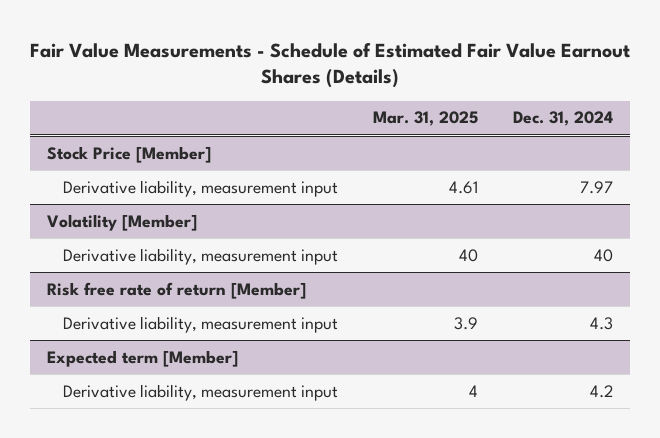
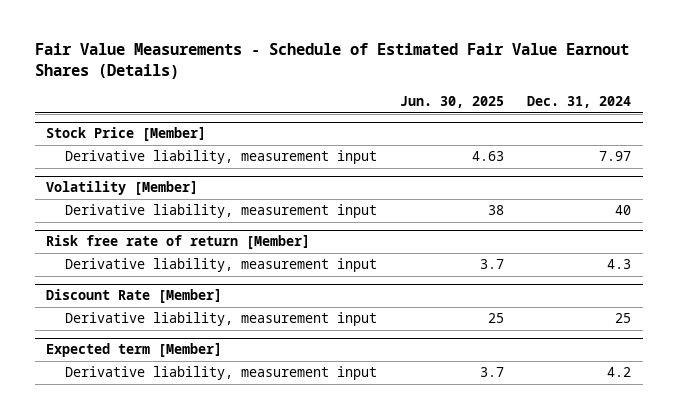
[373,111,479,127] Mar. 31, 2025 -> none
none -> [399,96,504,109] Jun. 30, 2025
none -> [46,289,223,304] Discount Rate [Member]
none -> [64,312,377,327] Derivative liability, measurement input

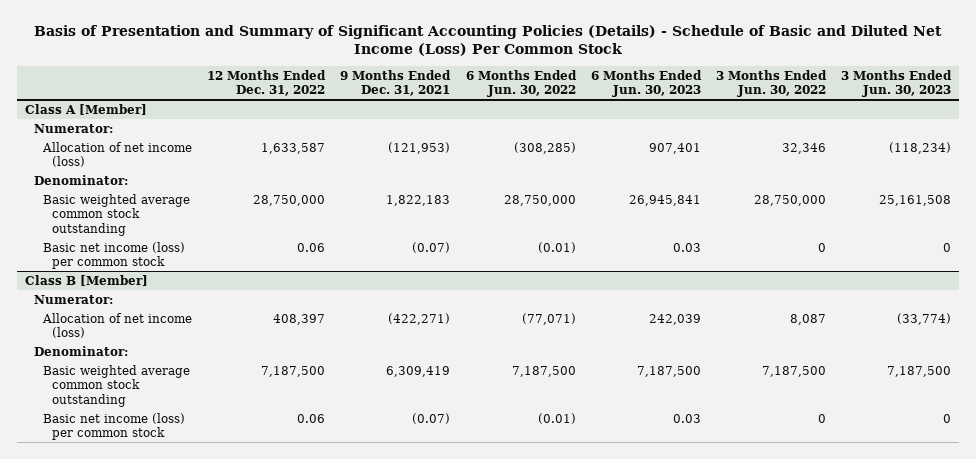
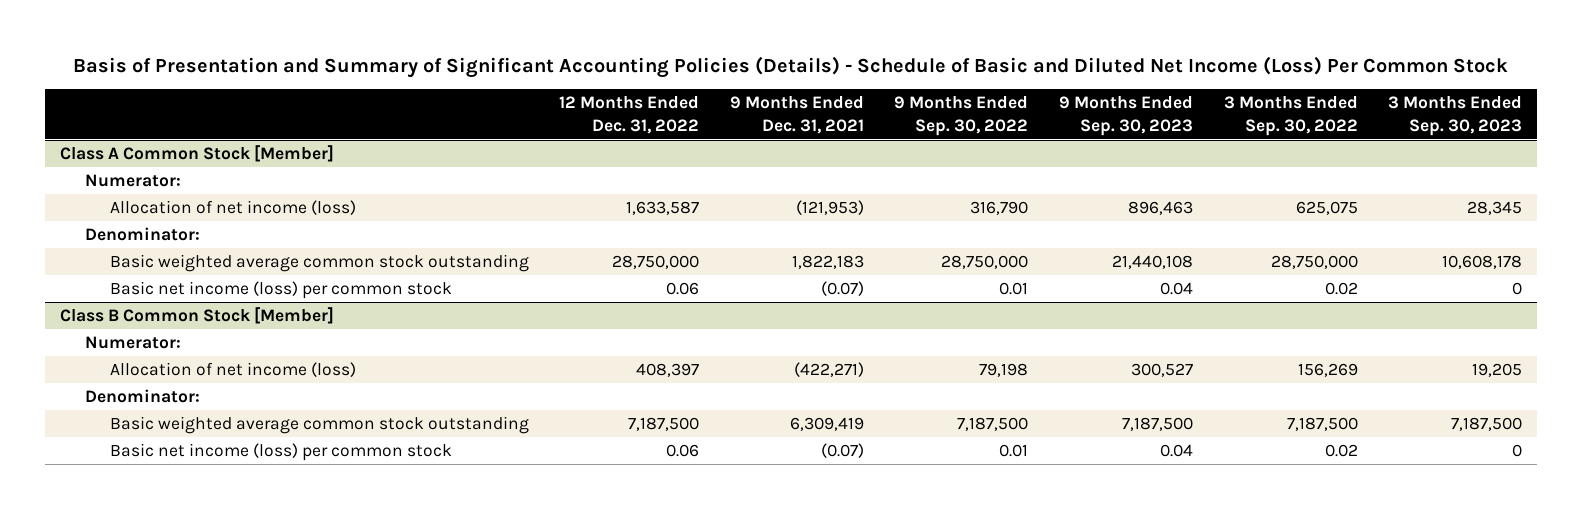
[465,69,577,98] 6 Months Ended Jun. 30, 2022 -> none
[590,69,702,98] 6 Months Ended Jun. 30, 2023 -> none
[716,69,828,98] 3 Months Ended Jun. 30, 2022 -> none
[841,69,953,98] 3 Months Ended Jun. 30, 2023 -> none
none -> [894,96,1029,136] 9 Months Ended Sep. 30, 2022
none -> [1058,96,1193,136] 9 Months Ended Sep. 30, 2023
none -> [1223,96,1358,136] 3 Months Ended Sep. 30, 2022
none -> [1388,96,1523,136] 3 Months Ended Sep. 30, 2023
[24,103,147,115] Class A [Member] -> [60,144,335,162] Class A Common Stock [Member]
[24,274,148,286] Class B [Member] -> [60,306,335,324] Class B Common Stock [Member]

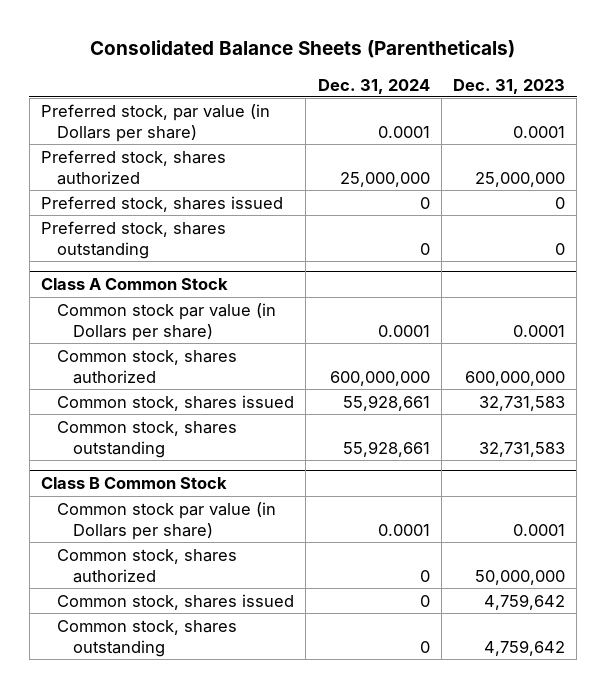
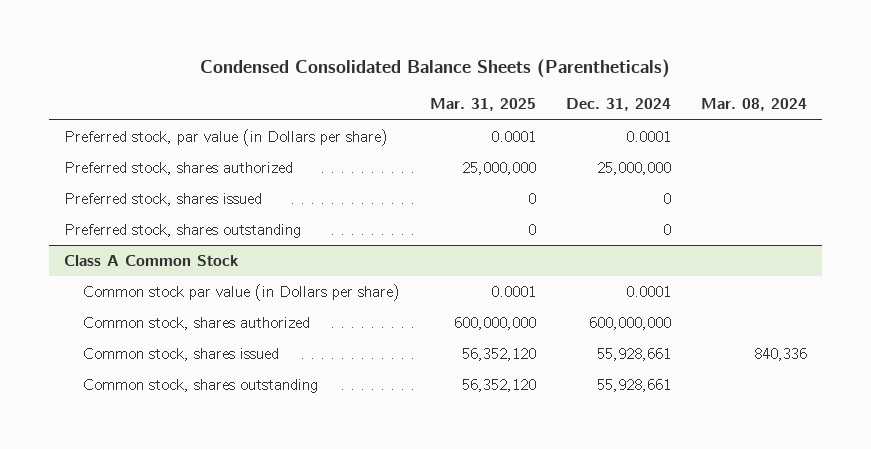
[90,40,516,59] Consolidated Balance Sheets (Parentheticals) -> [200,59,671,79] Condensed Consolidated Balance Sheets (Parentheticals)
[453,78,566,94] Dec. 31, 2023 -> none
none -> [429,98,536,112] Mar. 31, 2025
none -> [700,98,807,112] Mar. 08, 2024
[41,477,228,490] Class B Common Stock -> none
[57,501,277,540] Common stock par value (in Dollars per share) -> none
[57,548,238,583] Common stock, shares authorized -> none
[57,593,295,610] Common stock, shares issued -> none
[57,619,238,657] Common stock, shares outstanding -> none

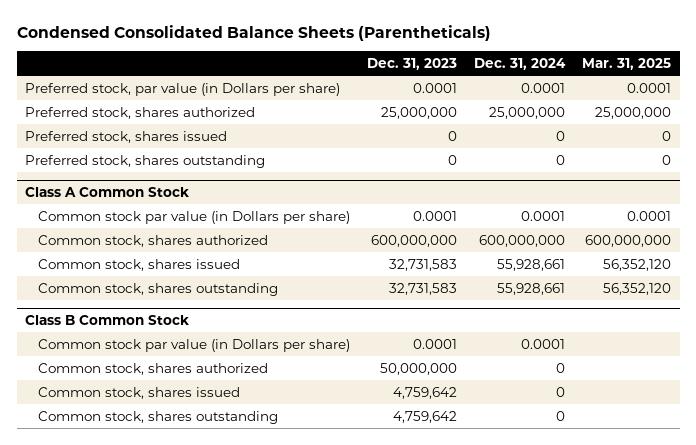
[700,98,807,112] Mar. 08, 2024 -> none
none -> [367,58,458,71] Dec. 31, 2023
none -> [25,315,190,326] Class B Common Stock
none -> [38,338,351,352] Common stock par value (in Dollars per share)
none -> [38,362,269,375] Common stock, shares authorized
none -> [38,386,241,399] Common stock, shares issued
none -> [38,410,279,424] Common stock, shares outstanding

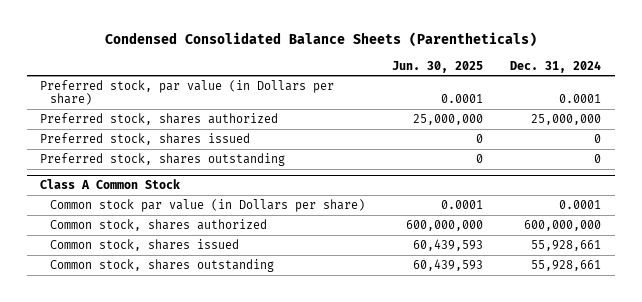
[367,58,458,71] Dec. 31, 2023 -> none
[582,58,672,71] Mar. 31, 2025 -> none
none -> [392,60,484,73] Jun. 30, 2025
[25,315,190,326] Class B Common Stock -> none
[38,338,351,352] Common stock par value (in Dollars per share) -> none
[38,362,269,375] Common stock, shares authorized -> none
[38,386,241,399] Common stock, shares issued -> none
[38,410,279,424] Common stock, shares outstanding -> none

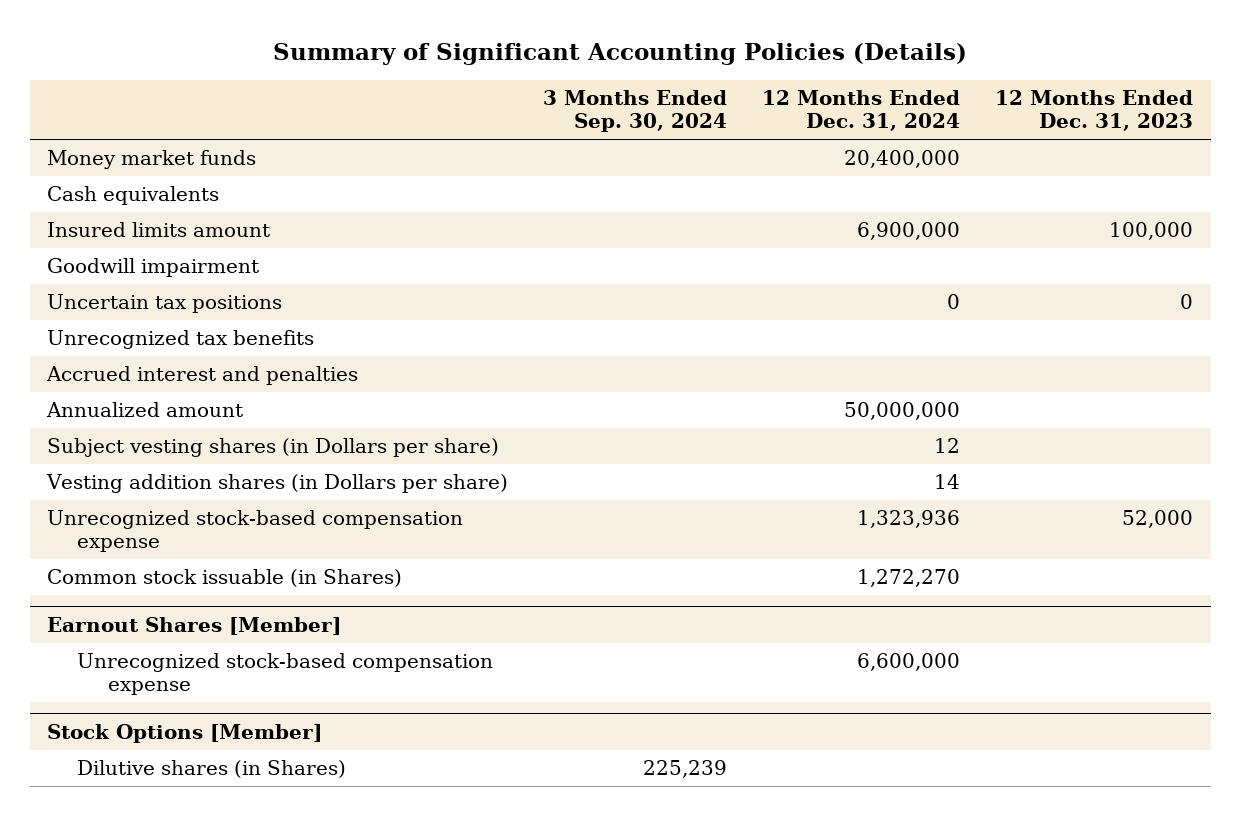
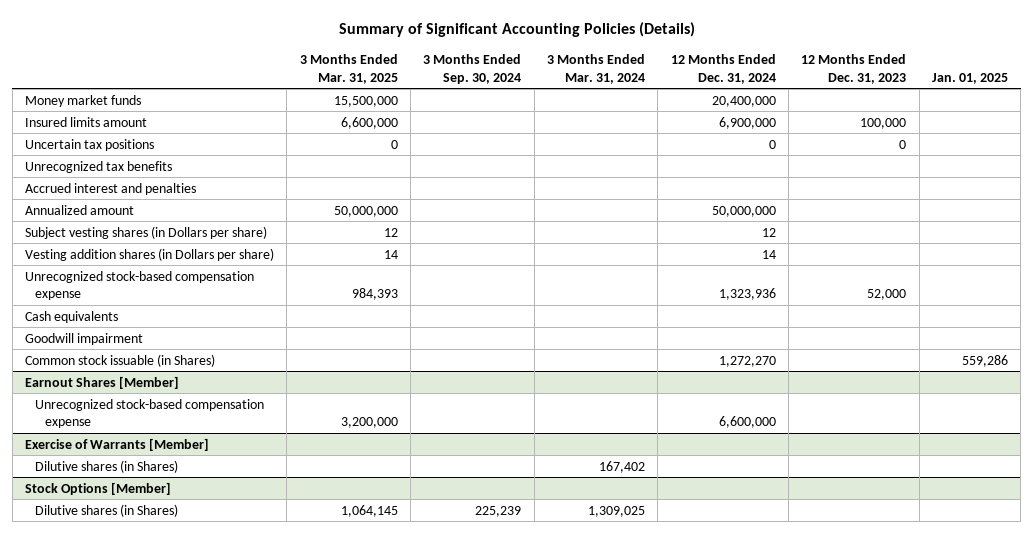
none -> [299,54,398,84] 3 Months Ended Mar. 31, 2025
none -> [547,54,646,84] 3 Months Ended Mar. 31, 2024
none -> [931,72,1008,84] Jan. 01, 2025
[47,186,220,206] Cash equivalents -> [25,310,119,323] Cash equivalents
[47,258,260,278] Goodwill impairment -> [25,332,144,345] Goodwill impairment
none -> [25,437,210,451] Exercise of Warrants [Member]
none -> [35,459,179,473] Dilutive shares (in Shares)

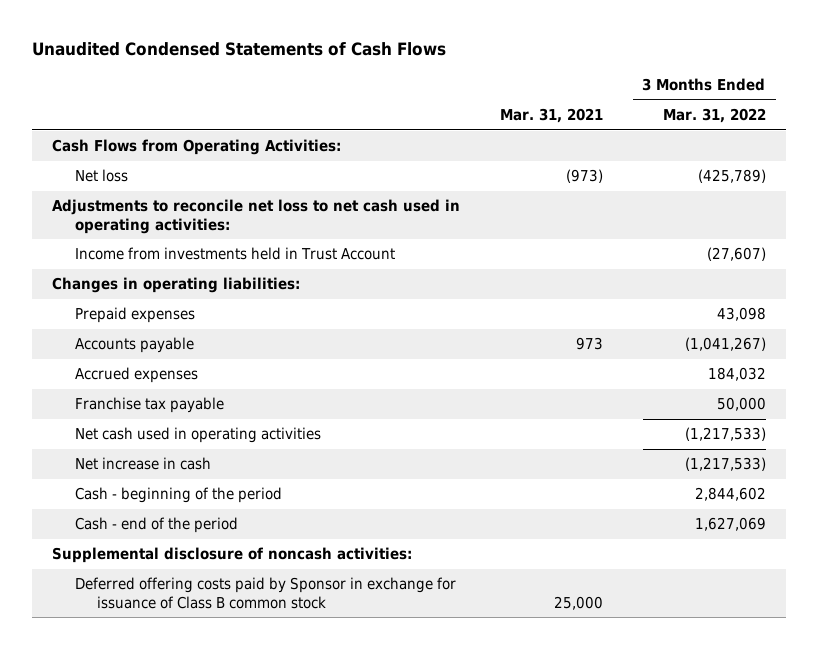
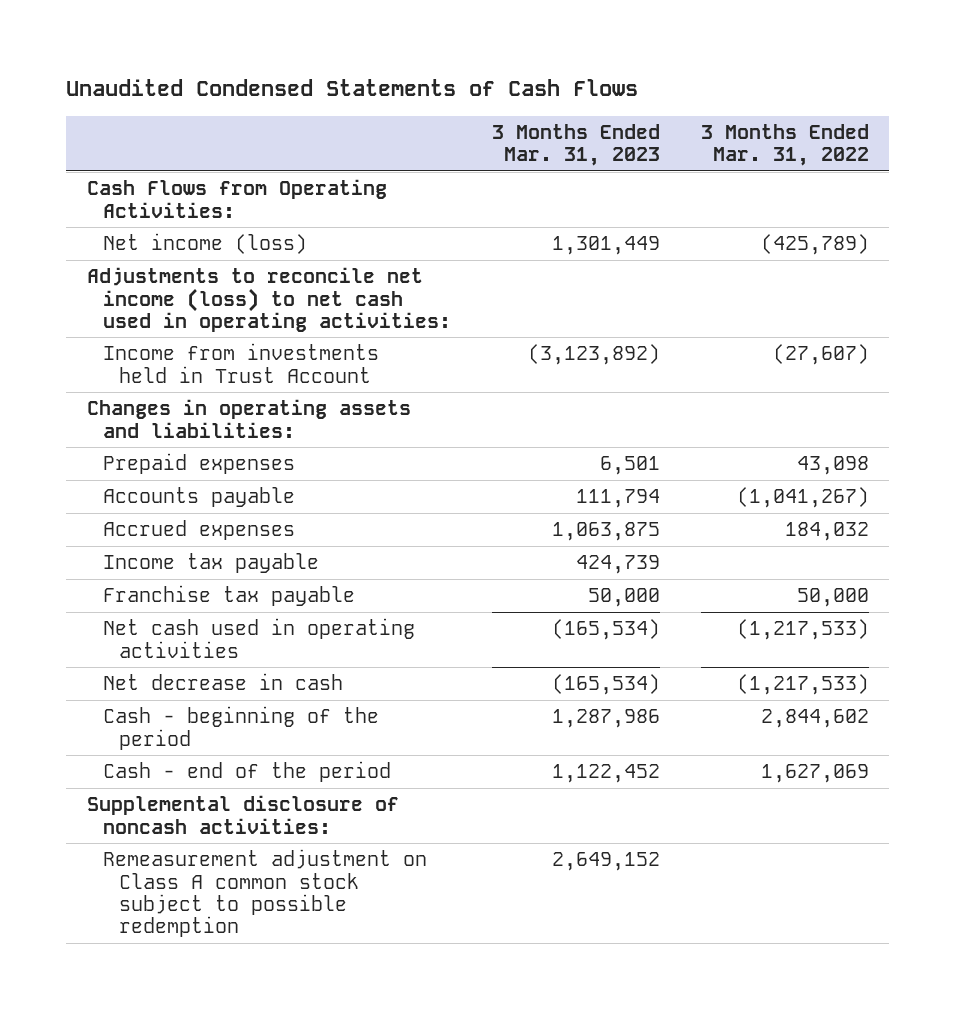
[499,108,603,124] Mar. 31, 2021 -> none
none -> [491,123,660,167] 3 Months Ended Mar. 31, 2023
[74,169,128,183] Net loss -> [102,233,307,255] Net income (loss)
[52,199,461,234] Adjustments to reconcile net loss to net cash used in operating activities: -> [86,267,451,332] Adjustments to reconcile net income (loss) to net cash used in operating activities:
[52,277,301,294] Changes in operating liabilities: -> [86,399,411,438] Changes in operating assets and liabilities:
none -> [102,553,319,574] Income tax payable
[74,457,211,471] Net increase in cash -> [102,673,343,691] Net decrease in cash
[74,577,456,609] Deferred offering costs paid by Sponsor in exchange for issuance of Class B common stock -> none
none -> [102,849,427,938] Remeasurement adjustment on Class A common stock subject to possible redemption

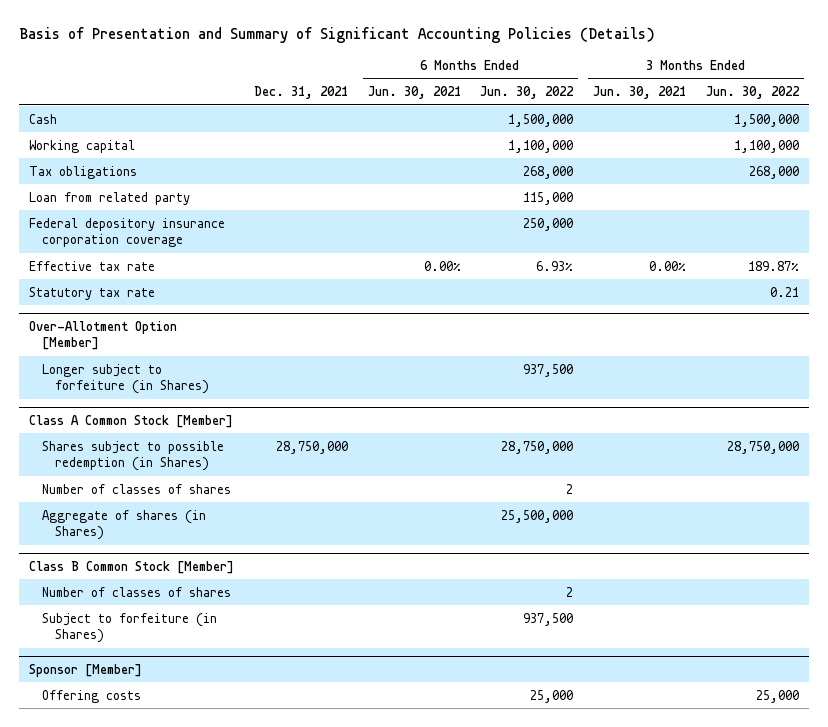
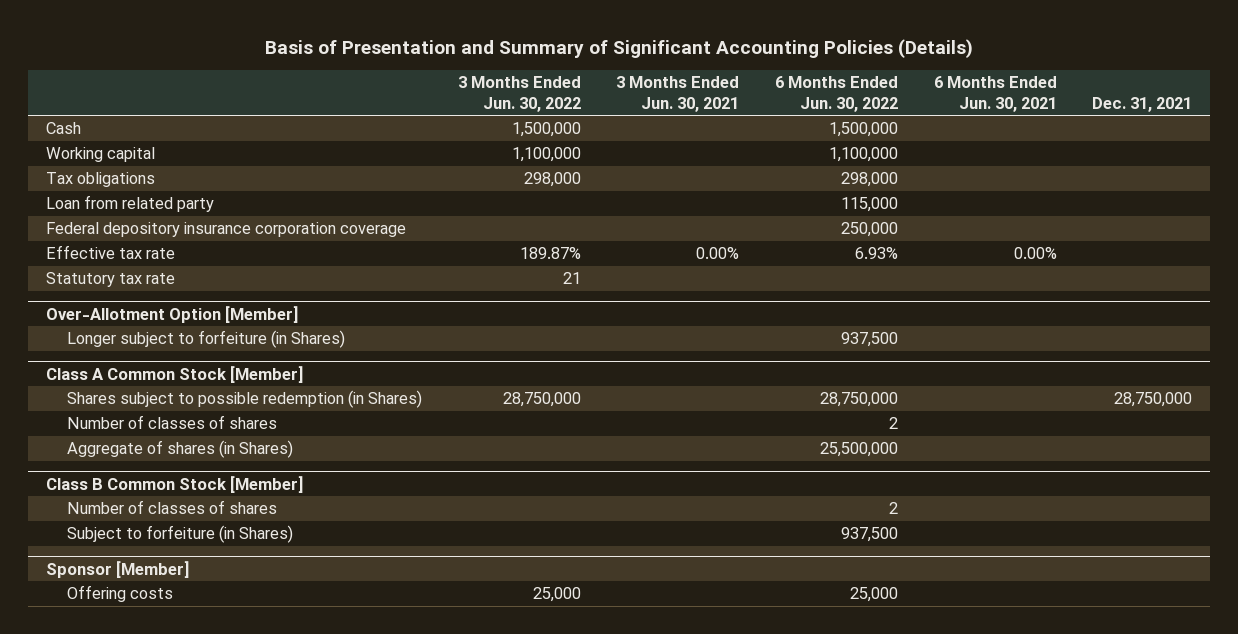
[523,165,574,179] 268,000 -> [841,172,899,188] 298,000
[748,165,799,179] 268,000 -> [523,172,581,188] 298,000
[769,286,799,297] 0.21 -> [562,272,581,285] 21

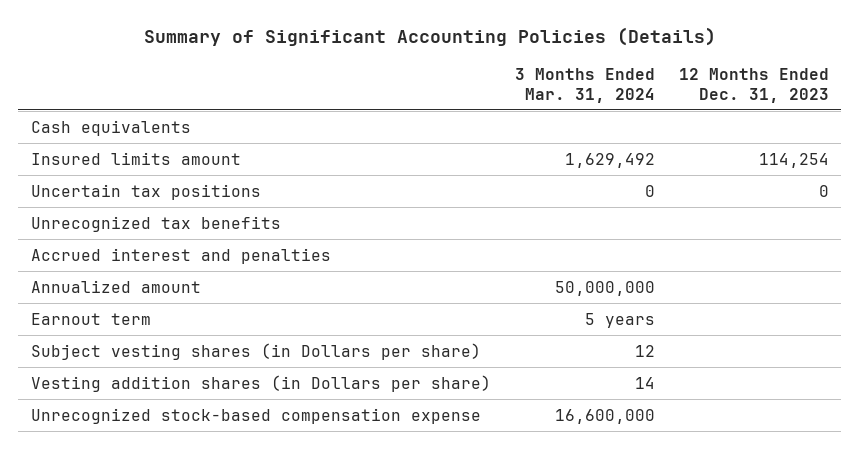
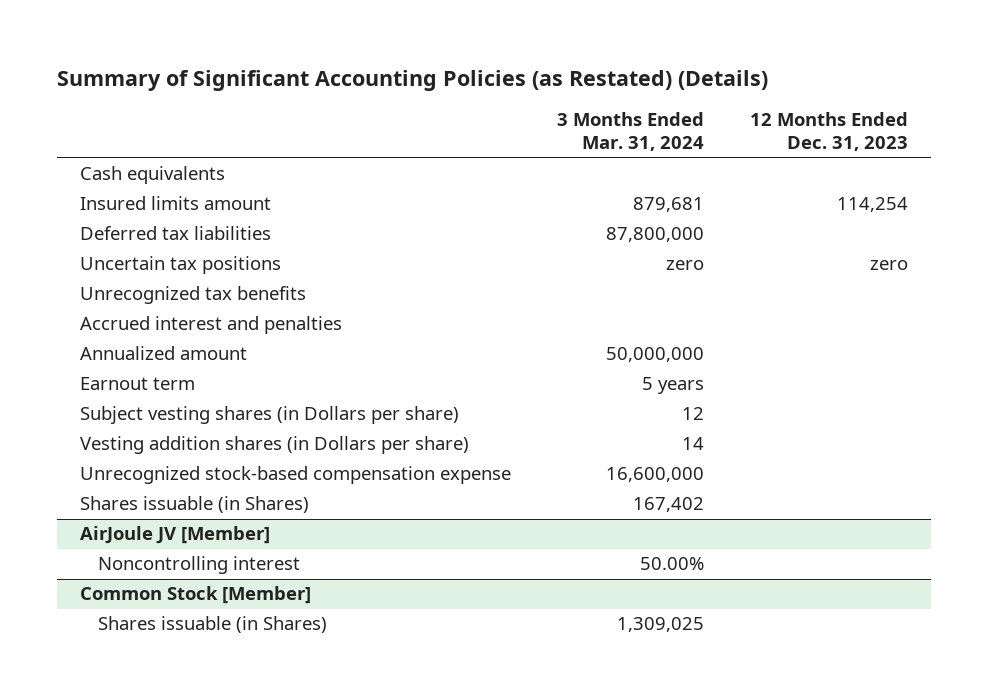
[143,26,716,46] Summary of Significant Accounting Policies (Details) -> [57,69,769,91] Summary of Significant Accounting Policies (as Restated) (Details)
[564,152,655,168] 1,629,492 -> [633,197,705,213] 879,681
none -> [80,226,272,241] Deferred tax liabilities
[644,184,655,197] 0 -> [666,260,705,271] zero
[819,184,830,197] 0 -> [869,260,908,271] zero
none -> [80,496,310,514] Shares issuable (in Shares)
none -> [80,526,271,545] AirJoule JV [Member]
none -> [97,556,300,575] Noncontrolling interest
none -> [80,586,312,605] Common Stock [Member]
none -> [97,616,327,634] Shares issuable (in Shares)

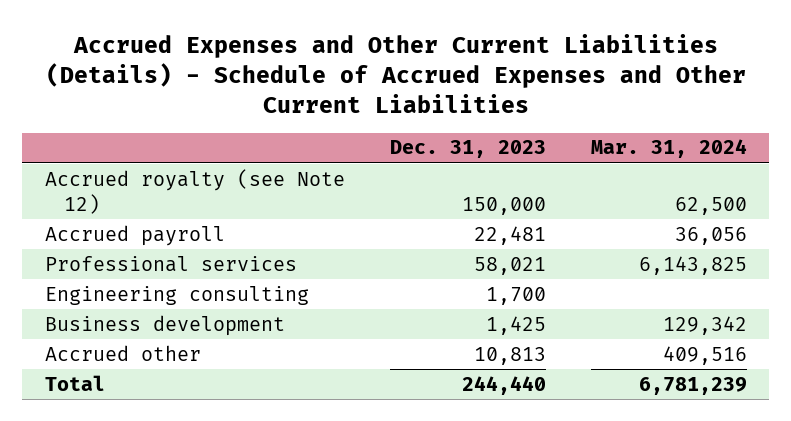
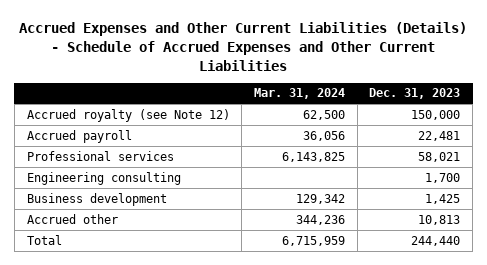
[662,345,747,365] 409,516 -> [295,214,345,225] 344,236
[638,376,747,395] 6,781,239 -> [281,235,345,246] 6,715,959

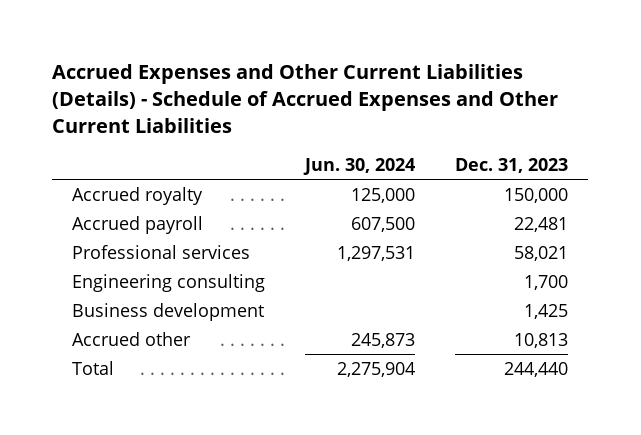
[253,88,345,100] Mar. 31, 2024 -> none
none -> [303,157,416,175] Jun. 30, 2024
[26,108,230,122] Accrued royalty (see Note 12) -> [72,186,204,205] Accrued royalty

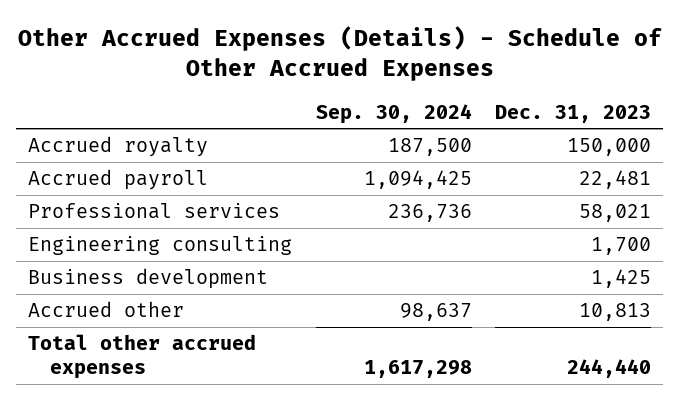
[52,64,559,133] Accrued Expenses and Other Current Liabilities (Details) - Schedule of Accrued Expenses and Other Current Liabilities -> [17,26,662,82] Other Accrued Expenses (Details) - Schedule of Other Accrued Expenses
[303,157,416,175] Jun. 30, 2024 -> none
none -> [315,103,472,124] Sep. 30, 2024
[72,360,115,375] Total -> [27,334,256,380] Total other accrued expenses

